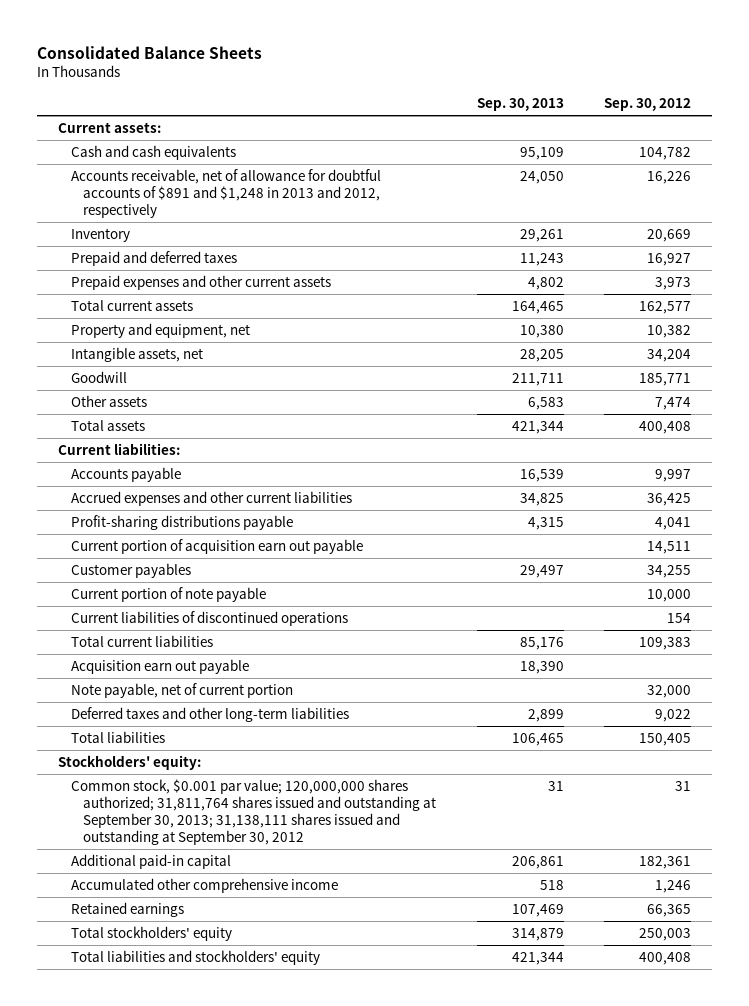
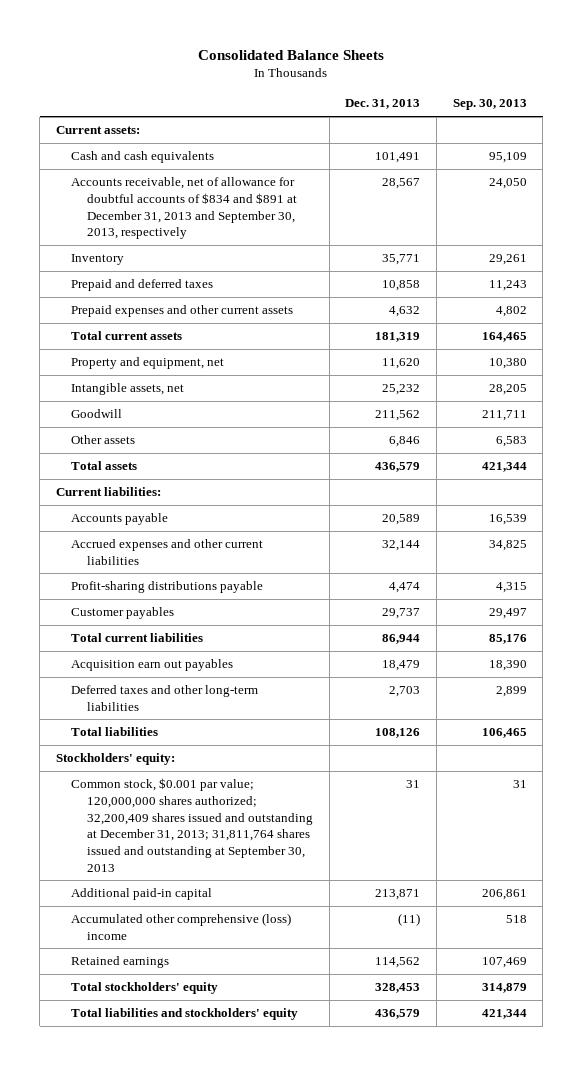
[604,97,692,111] Sep. 30, 2012 -> none
none -> [345,99,421,110] Dec. 31, 2013
[70,169,381,219] Accounts receivable, net of allowance for doubtful accounts of $891 and $1,248 in 2013 and 2012, respectively -> [71,177,298,240] Accounts receivable, net of allowance for doubtful accounts of $834 and $891 at December 31, 2013 and September 30, 2013, respectively
[70,539,363,555] Current portion of acquisition earn out payable -> none
[70,587,266,603] Current portion of note payable -> none
[70,611,348,627] Current liabilities of discontinued operations -> none
[70,683,293,699] Note payable, net of current portion -> none
[70,659,249,675] Acquisition earn out payable -> [71,659,234,672] Acquisition earn out payables
[70,779,437,846] Common stock, $0.001 par value; 120,000,000 shares authorized; 31,811,764 shares issued and outstanding at September 30, 2013; 31,138,111 shares issued and outstanding at September 30, 2012 -> [71,778,314,872] Common stock, $0.001 par value; 120,000,000 shares authorized; 32,200,409 shares issued and outstanding at December 31, 2013; 31,811,764 shares issued and outstanding at September 30, 2013
[70,878,338,894] Accumulated other comprehensive income -> [71,913,292,940] Accumulated other comprehensive (loss) income

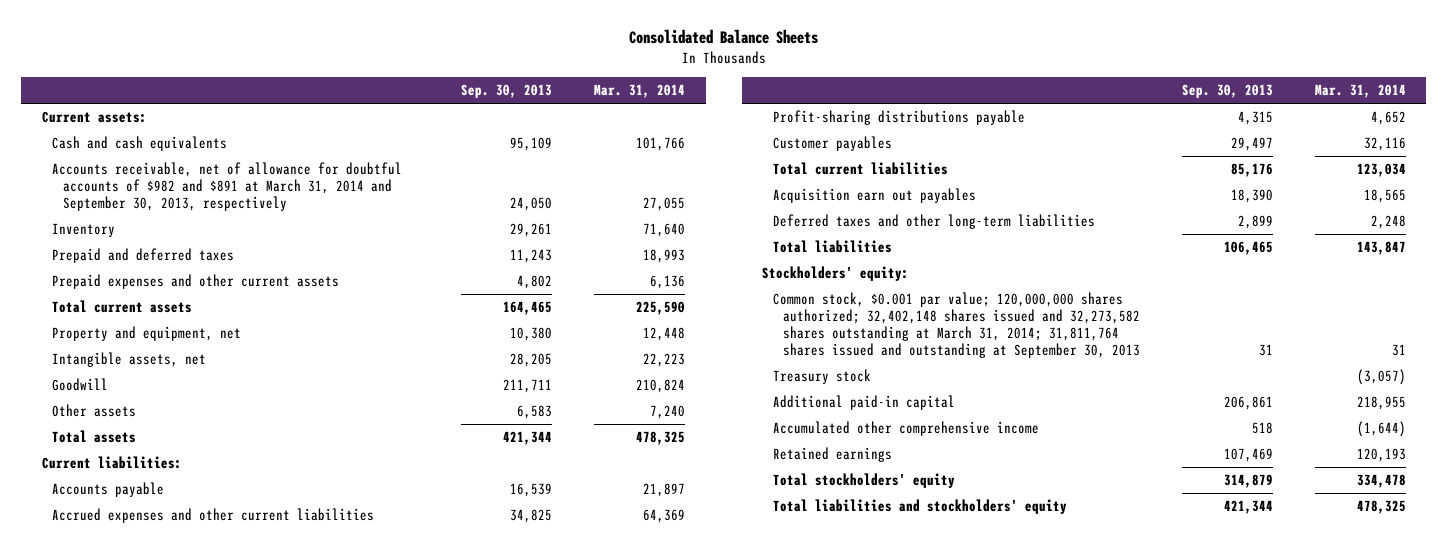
[345,99,421,110] Dec. 31, 2013 -> none
none -> [593,84,685,99] Mar. 31, 2014
[71,177,298,240] Accounts receivable, net of allowance for doubtful accounts of $834 and $891 at December 31, 2013 and September 30, 2013, respectively -> [52,162,403,212] Accounts receivable, net of allowance for doubtful accounts of $982 and $891 at March 31, 2014 and September 30, 2013, respectively
[71,778,314,872] Common stock, $0.001 par value; 120,000,000 shares authorized; 32,200,409 shares issued and outstanding at December 31, 2013; 31,811,764 shares issued and outstanding at September 30, 2013 -> [772,292,1141,359] Common stock, $0.001 par value; 120,000,000 shares authorized; 32,402,148 shares issued and 32,273,582 shares outstanding at March 31, 2014; 31,811,764 shares issued and outstanding at September 30, 2013
none -> [772,369,871,385] Treasury stock
[71,913,292,940] Accumulated other comprehensive (loss) income -> [772,421,1039,437] Accumulated other comprehensive income

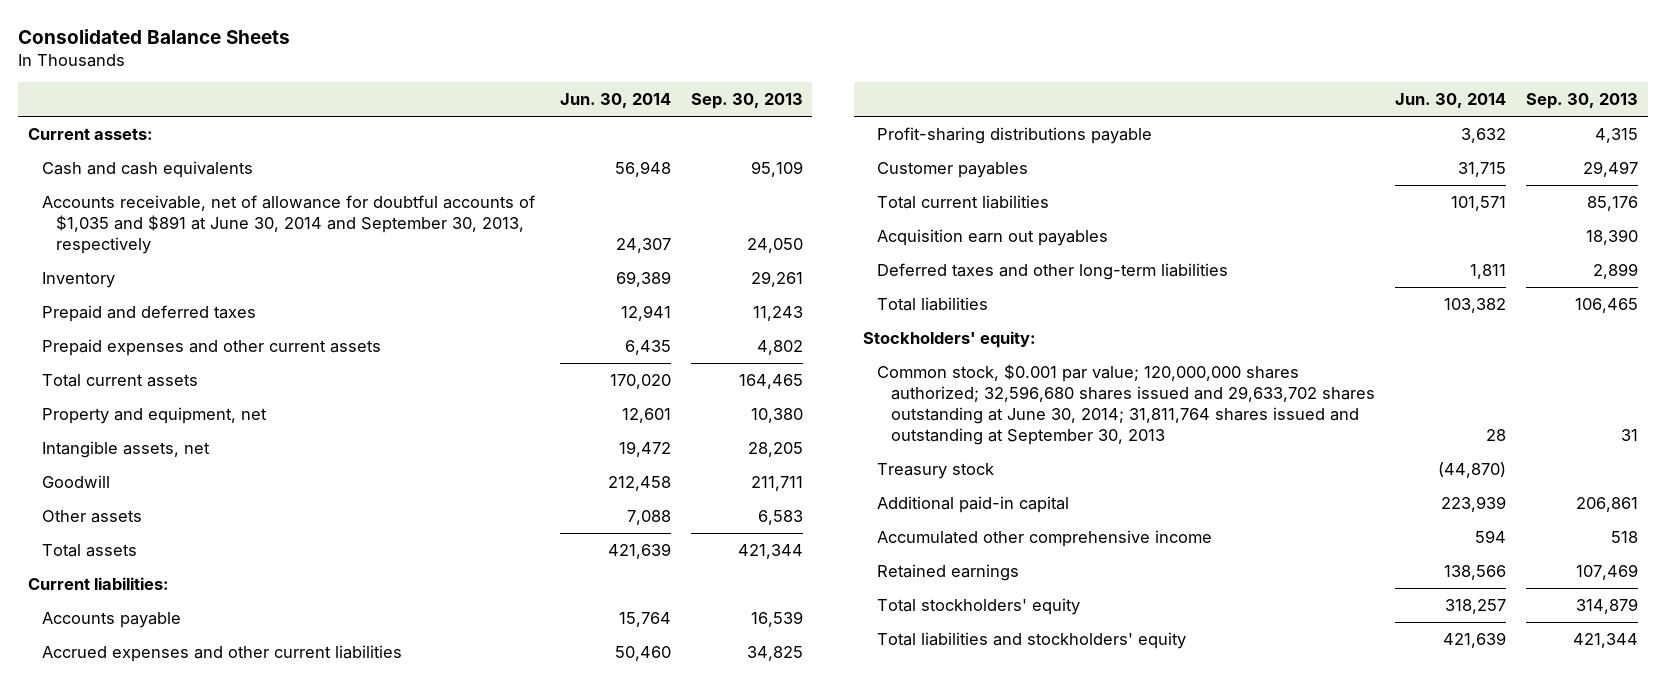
[593,84,685,99] Mar. 31, 2014 -> none
none -> [559,93,671,109] Jun. 30, 2014
[52,162,403,212] Accounts receivable, net of allowance for doubtful accounts of $982 and $891 at March 31, 2014 and September 30, 2013, respectively -> [42,194,536,254] Accounts receivable, net of allowance for doubtful accounts of $1,035 and $891 at June 30, 2014 and September 30, 2013, respectively
[772,292,1141,359] Common stock, $0.001 par value; 120,000,000 shares authorized; 32,402,148 shares issued and 32,273,582 shares outstanding at March 31, 2014; 31,811,764 shares issued and outstanding at September 30, 2013 -> [877,363,1376,445] Common stock, $0.001 par value; 120,000,000 shares authorized; 32,596,680 shares issued and 29,633,702 shares outstanding at June 30, 2014; 31,811,764 shares issued and outstanding at September 30, 2013

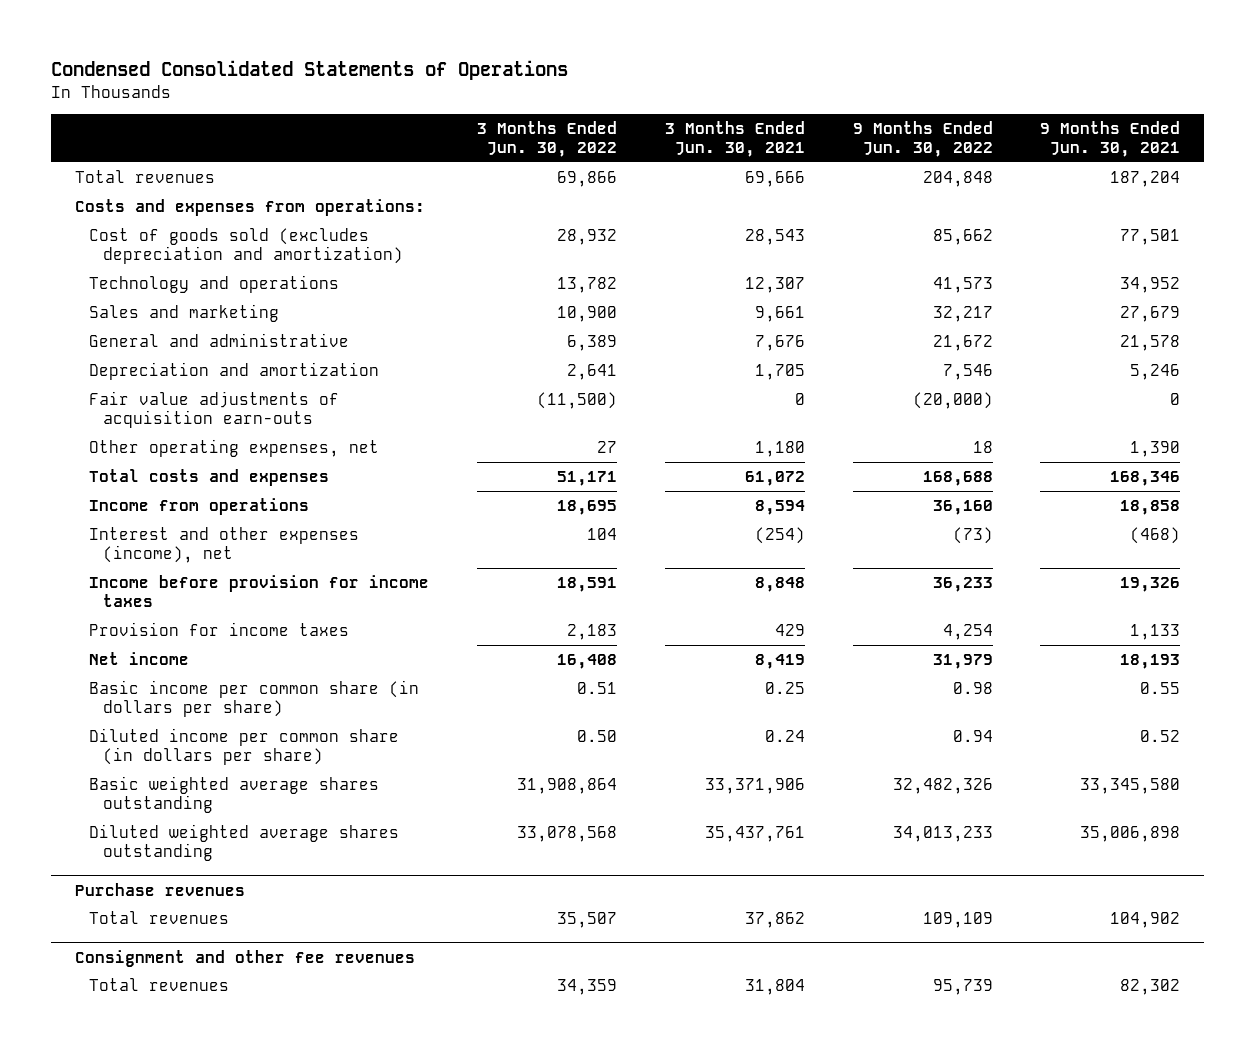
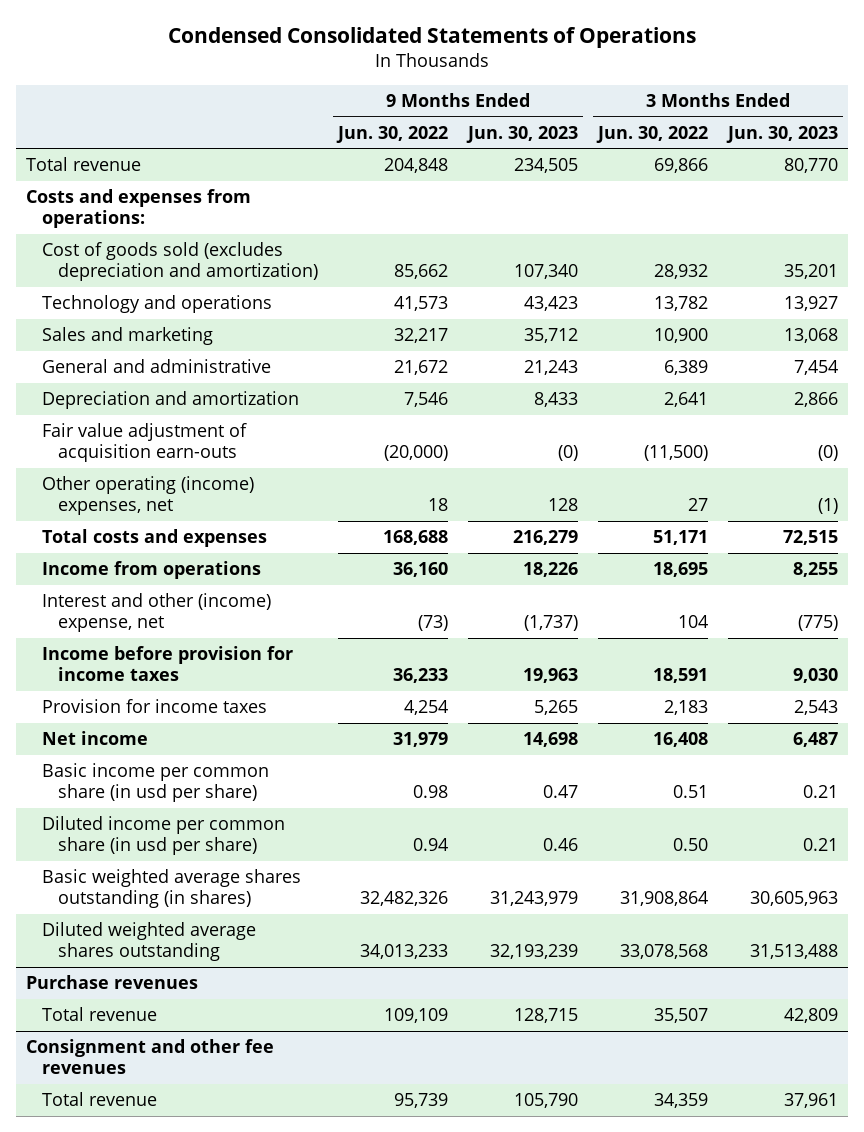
[664,120,805,158] 3 Months Ended Jun. 30, 2021 -> none
[1040,120,1181,158] 9 Months Ended Jun. 30, 2021 -> none
none -> [465,125,578,143] Jun. 30, 2023
none -> [726,125,839,143] Jun. 30, 2023
[75,169,216,183] Total revenues -> [25,157,141,172] Total revenue
[89,390,340,429] Fair value adjustments of acquisition earn-outs -> [41,423,247,463] Fair value adjustment of acquisition earn-outs
[89,438,380,457] Other operating expenses, net -> [41,476,254,516] Other operating (income) expenses, net
[89,526,360,564] Interest and other expenses (income), net -> [41,593,271,633] Interest and other (income) expense, net
[89,679,420,718] Basic income per common share (in dollars per share) -> [41,763,269,803] Basic income per common share (in usd per share)
[89,727,400,766] Diluted income per common share (in dollars per share) -> [41,816,285,856] Diluted income per common share (in usd per share)
[89,775,380,814] Basic weighted average shares outstanding -> [41,869,301,909] Basic weighted average shares outstanding (in shares)
[89,910,230,924] Total revenues -> [41,1007,157,1022] Total revenue
[89,977,230,991] Total revenues -> [41,1092,157,1107] Total revenue

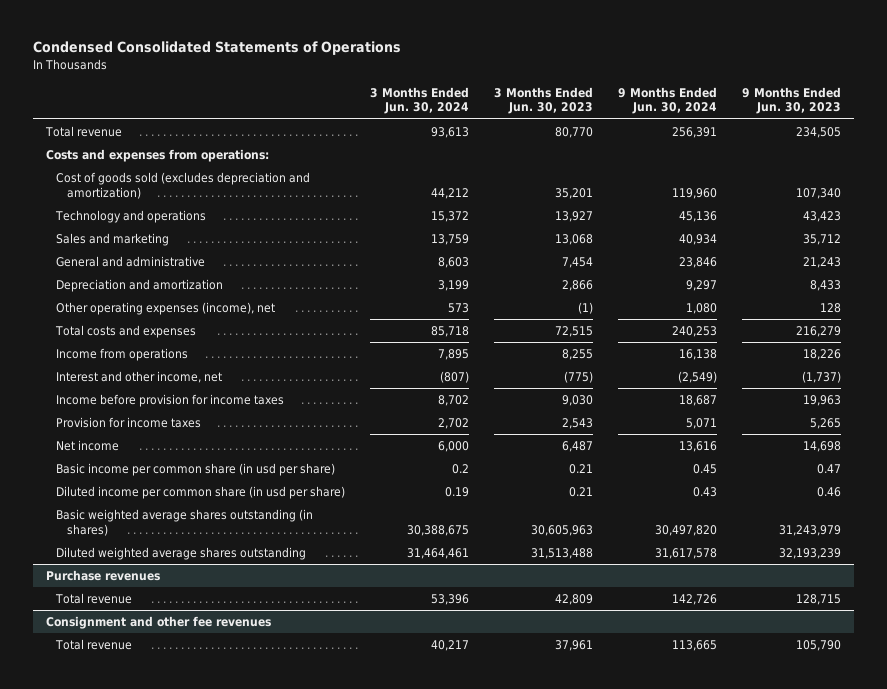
[335,125,448,143] Jun. 30, 2022 -> none
[596,125,709,143] Jun. 30, 2022 -> none
none -> [370,86,470,115] 3 Months Ended Jun. 30, 2024
none -> [618,86,718,115] 9 Months Ended Jun. 30, 2024
[41,423,247,463] Fair value adjustment of acquisition earn-outs -> none
[41,476,254,516] Other operating (income) expenses, net -> [56,302,276,316] Other operating expenses (income), net
[41,593,271,633] Interest and other (income) expense, net -> [56,371,223,384] Interest and other income, net

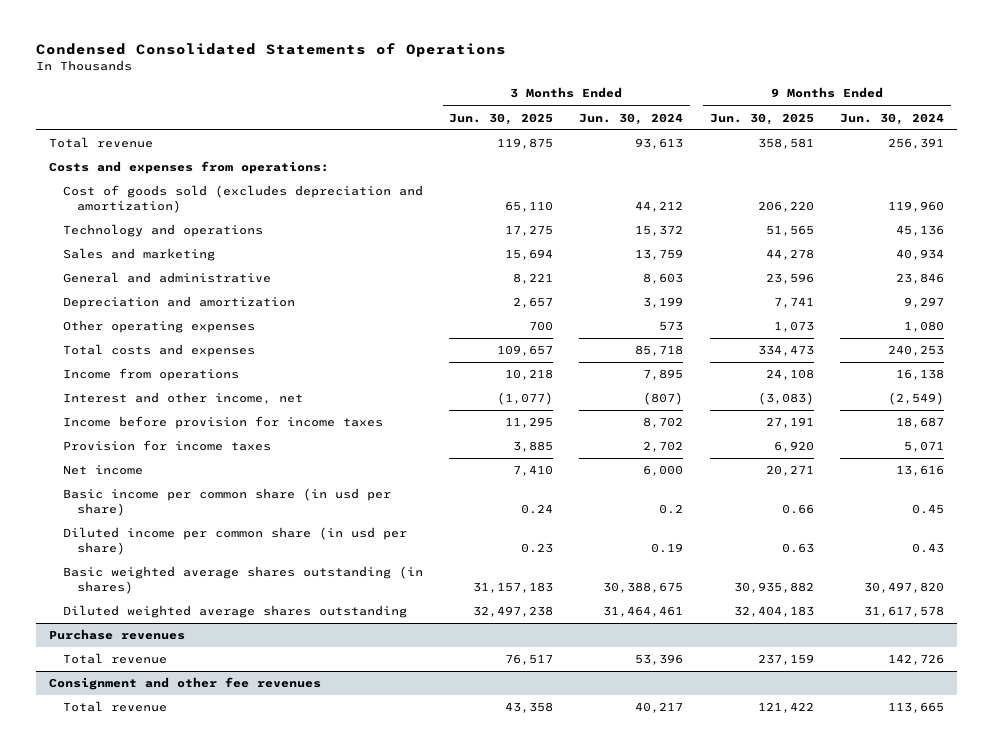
[494,86,594,115] 3 Months Ended Jun. 30, 2023 -> none
[742,86,842,115] 9 Months Ended Jun. 30, 2023 -> none
none -> [449,112,554,125] Jun. 30, 2025
none -> [709,112,814,125] Jun. 30, 2025
[56,302,276,316] Other operating expenses (income), net -> [62,320,255,334] Other operating expenses

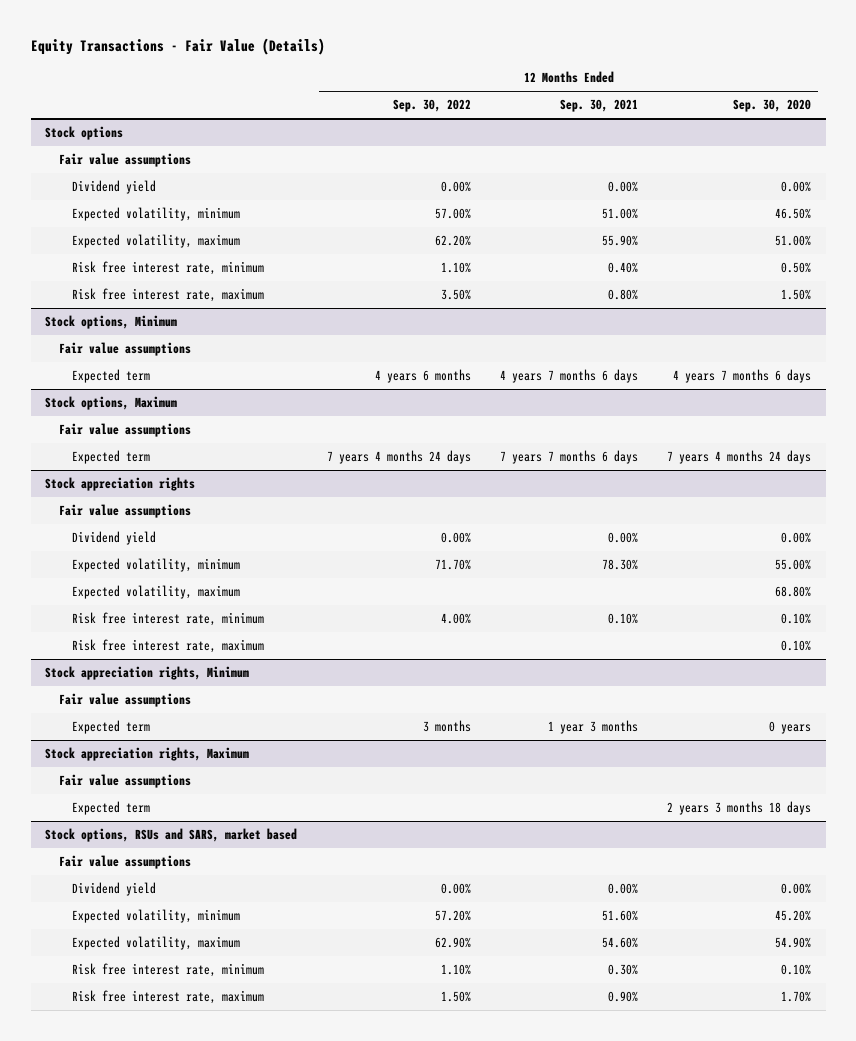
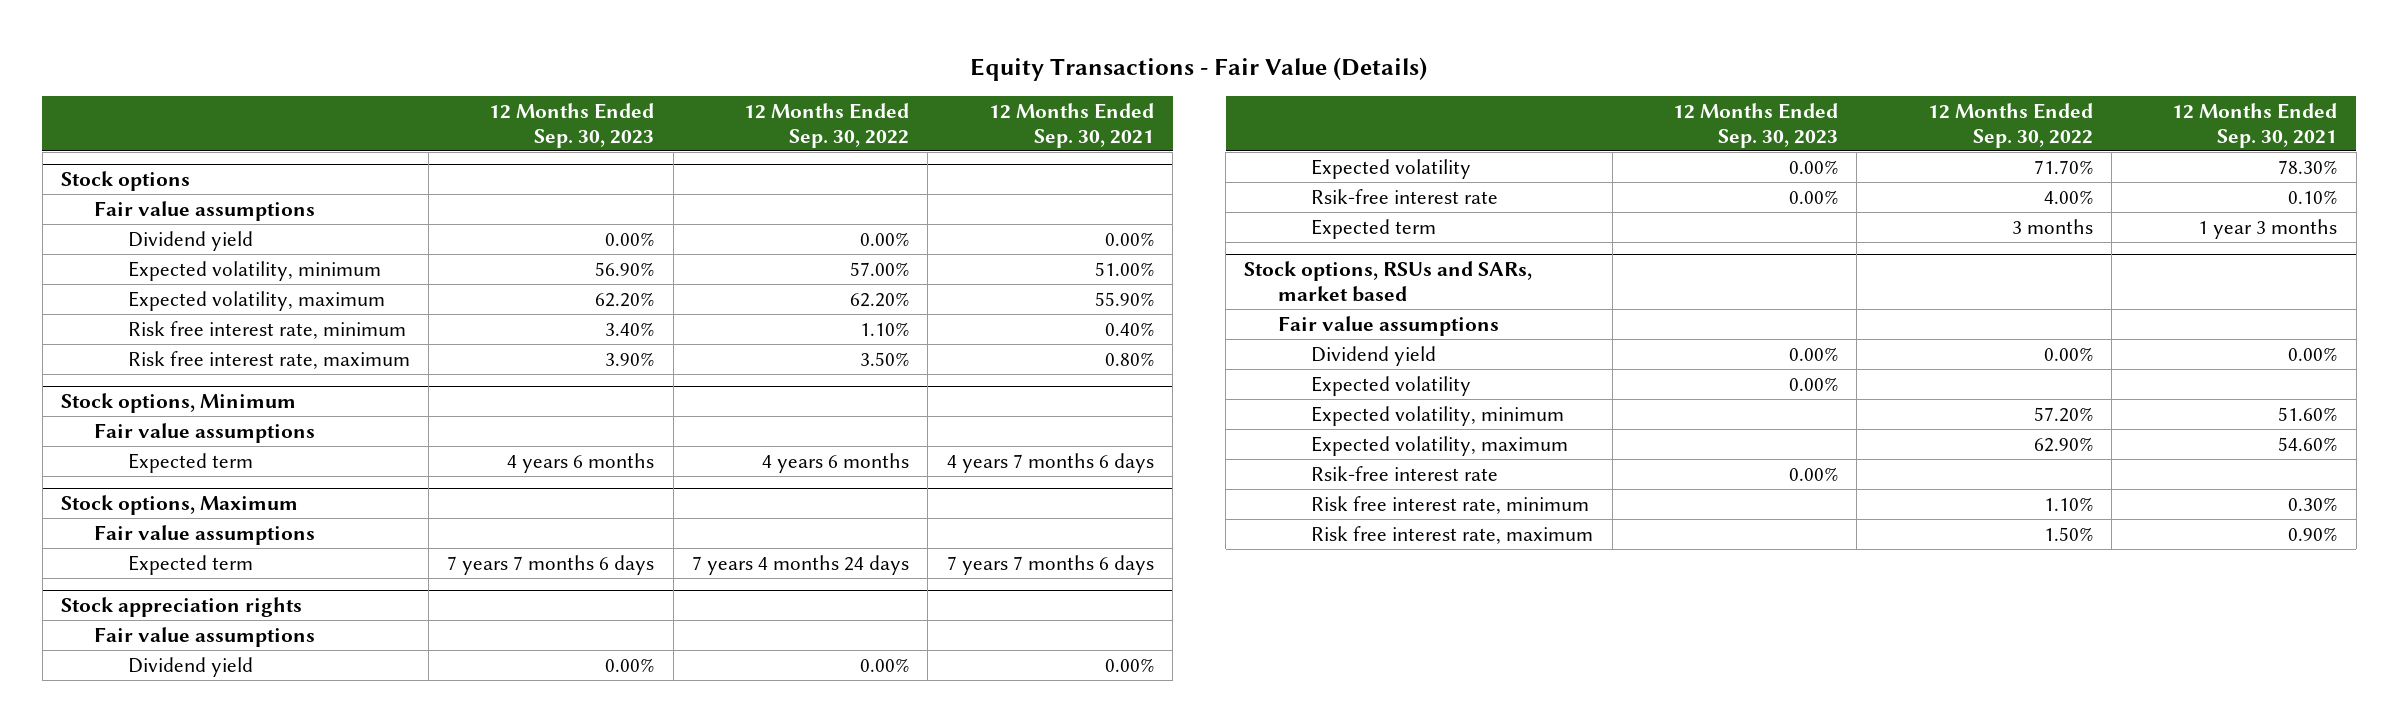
[732,99,811,113] Sep. 30, 2020 -> none
none -> [489,102,655,148] 12 Months Ended Sep. 30, 2023
[71,584,240,599] Expected volatility, maximum -> none
[71,638,264,653] Risk free interest rate, maximum -> none
[45,665,250,680] Stock appreciation rights, Minimum -> none
[58,692,191,707] Fair value assumptions -> none
[71,557,240,572] Expected volatility, minimum -> [1311,158,1472,179] Expected volatility
[71,611,264,626] Risk free interest rate, minimum -> [1311,188,1499,204] Rsik-free interest rate
[45,746,250,761] Stock appreciation rights, Maximum -> none
[58,773,191,788] Fair value assumptions -> none
[71,800,150,815] Expected term -> none
[45,827,298,842] Stock options, RSUs and SARS, market based -> [1244,261,1533,302] Stock options, RSUs and SARs, market based
none -> [1311,375,1472,396] Expected volatility
none -> [1311,465,1499,481] Rsik-free interest rate

